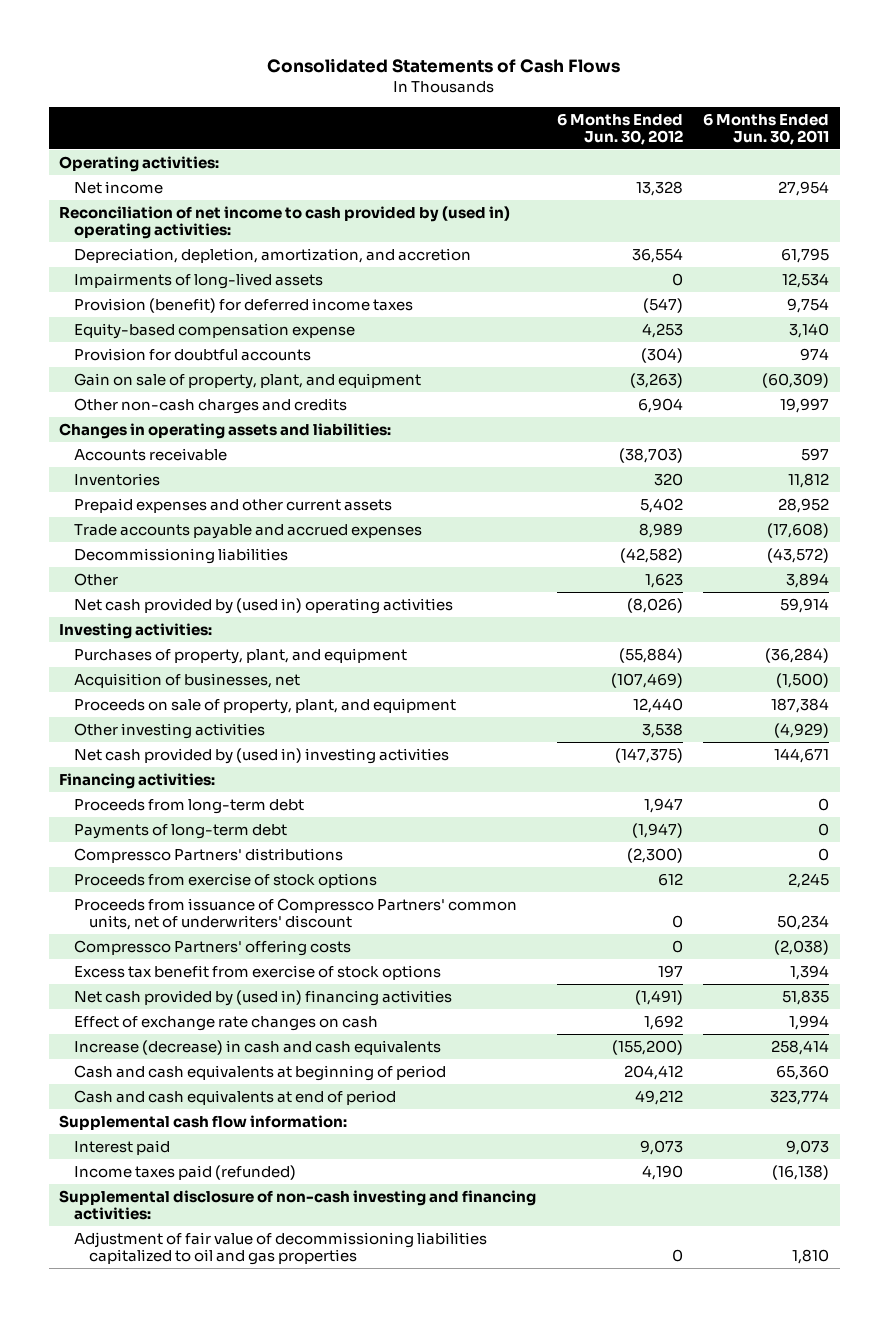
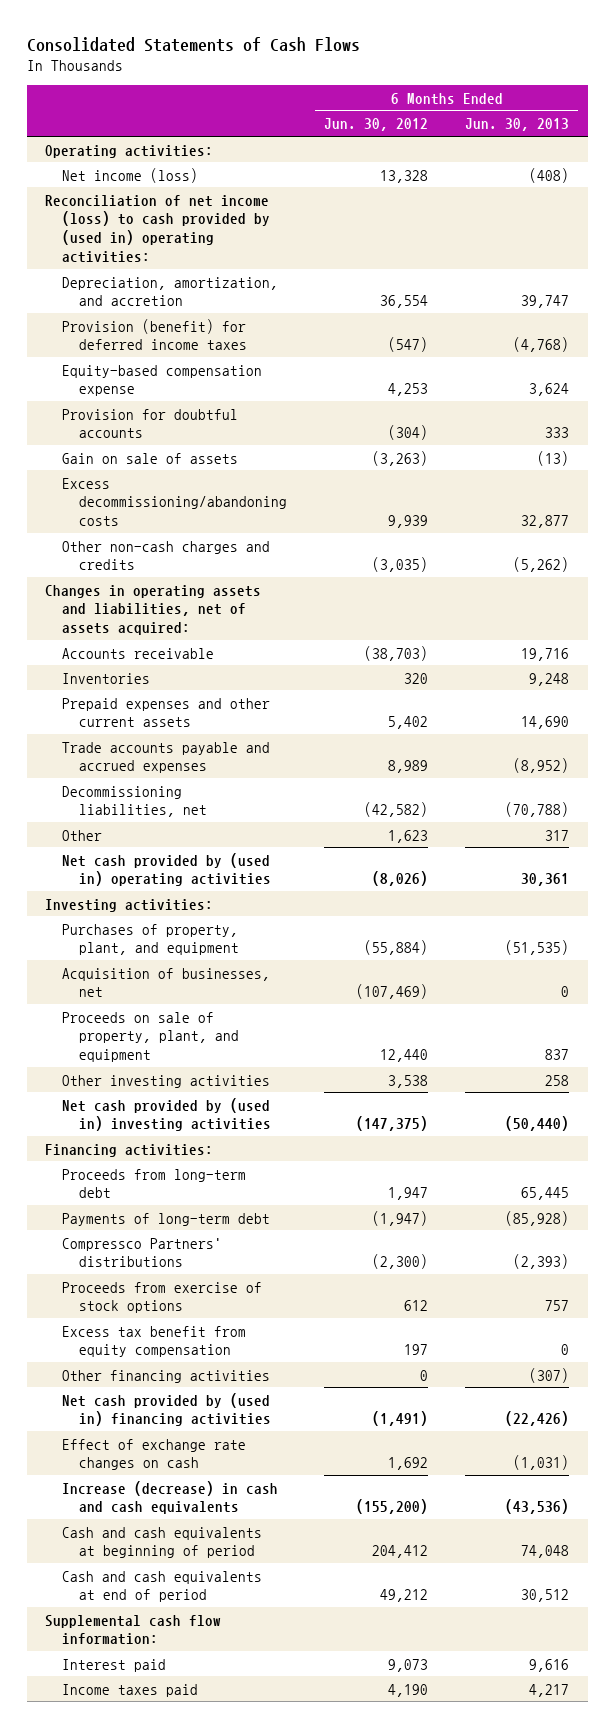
[703,112,830,145] 6 Months Ended Jun. 30, 2011 -> none
none -> [465,118,570,132] Jun. 30, 2013
[74,273,324,290] Impairments of long-lived assets -> none
[74,181,164,195] Net income -> [62,167,199,183] Net income (loss)
[59,206,511,240] Reconciliation of net income to cash provided by (used in) operating activities: -> [45,194,271,264] Reconciliation of net income (loss) to cash provided by (used in) operating activities:
[74,248,472,264] Depreciation, depletion, amortization, and accretion -> [62,276,279,307] Depreciation, amortization, and accretion
[74,373,422,390] Gain on sale of property, plant, and equipment -> [62,452,239,464] Gain on sale of assets
none -> [62,477,288,527] Excess decommissioning/abandoning costs
[637,398,683,414] 6,904 -> [372,557,429,573] (3,035)
[59,423,392,440] Changes in operating assets and liabilities: -> [45,584,262,636] Changes in operating assets and liabilities, net of assets acquired:
[74,548,289,565] Decommissioning liabilities -> [62,785,208,818] Decommissioning liabilities, net
[74,898,518,931] Proceeds from issuance of Compressco Partners' common units, net of underwriters' discount -> none
[74,940,352,957] Compressco Partners' offering costs -> none
[74,965,442,981] Excess tax benefit from exercise of stock options -> [62,1325,247,1358] Excess tax benefit from equity compensation
none -> [62,1369,271,1383] Other financing activities
[59,1190,537,1221] Supplemental disclosure of non-cash investing and financing activities: -> none
[74,1232,488,1266] Adjustment of fair value of decommissioning liabilities capitalized to oil and gas properties -> none
[74,1165,297,1181] Income taxes paid (refunded) -> [62,1683,199,1697] Income taxes paid

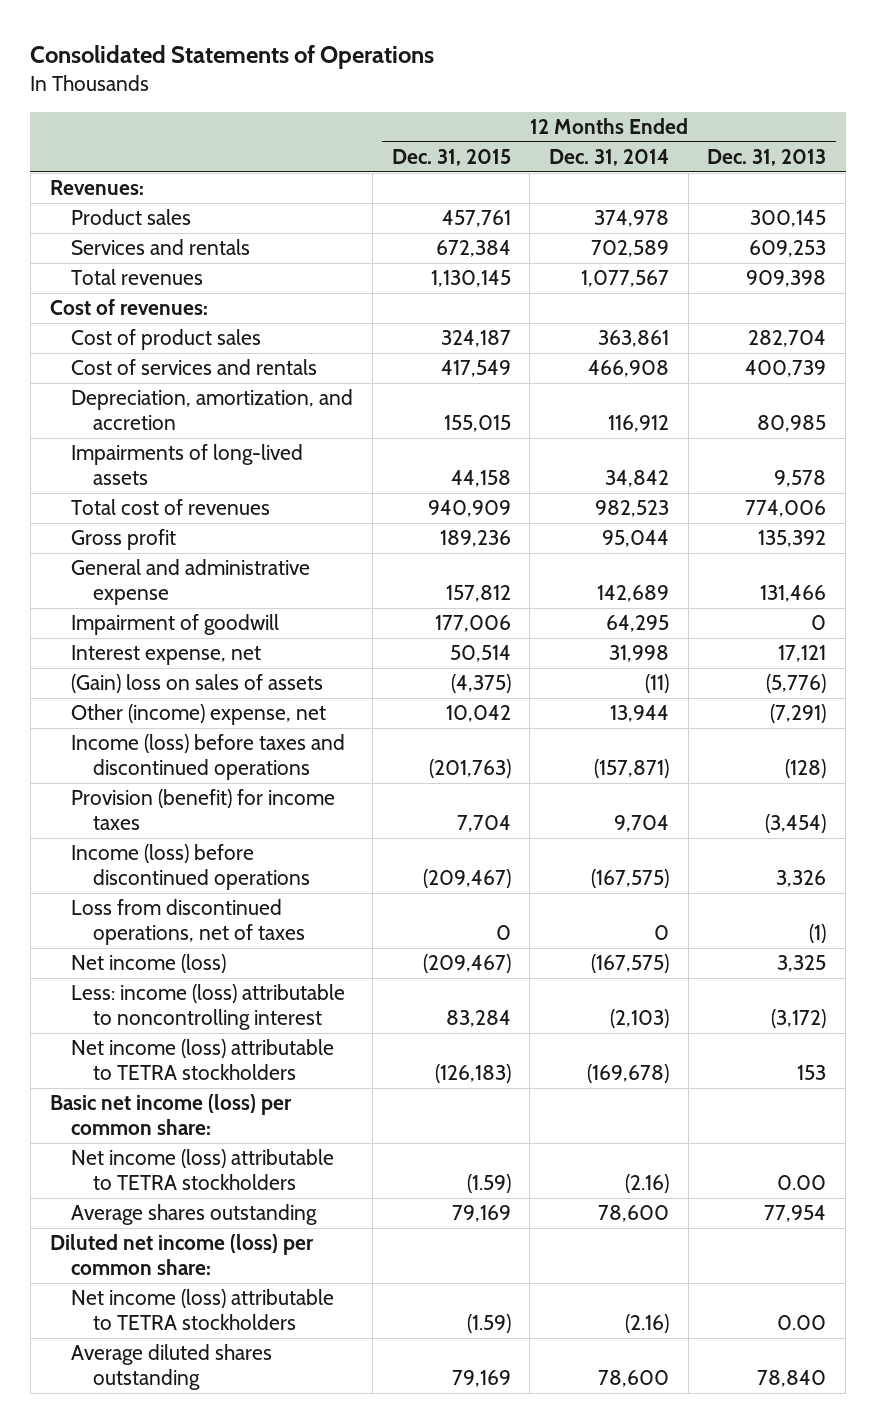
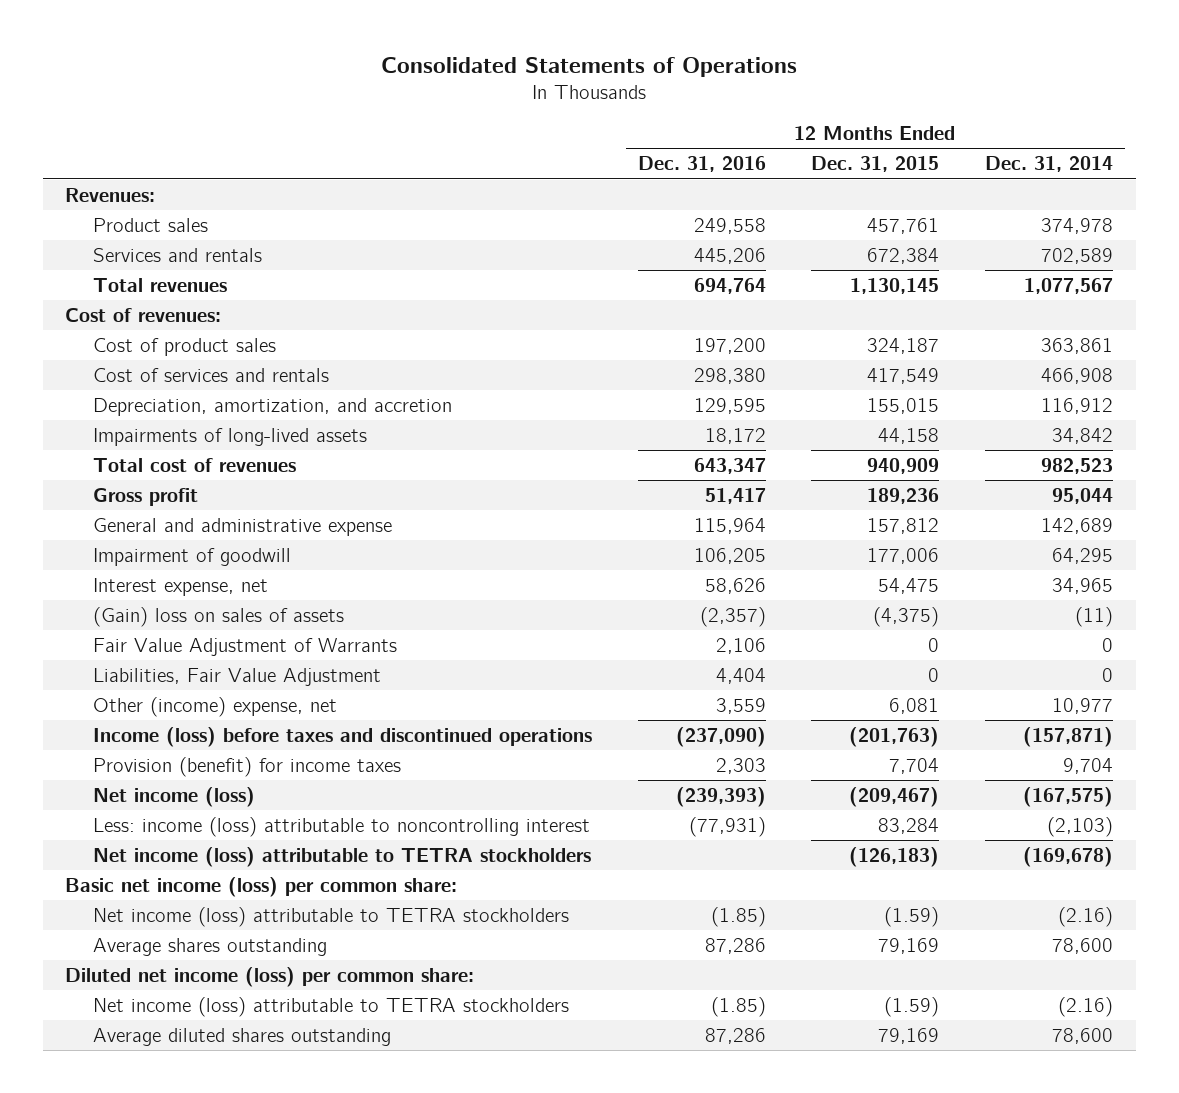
[707,149,827,167] Dec. 31, 2013 -> none
none -> [637,156,766,173] Dec. 31, 2016
[449,645,511,663] 50,514 -> [878,577,940,594] 54,475
[609,645,670,663] 31,998 -> [1052,577,1114,594] 34,965
none -> [92,637,397,656] Fair Value Adjustment of Warrants
none -> [92,667,381,686] Liabilities, Fair Value Adjustment
[445,705,511,723] 10,042 -> [889,697,940,714] 6,081
[610,705,670,723] 13,944 -> [1052,697,1114,714] 10,977
[71,844,311,891] Income (loss) before discontinued operations -> none
[71,899,306,946] Loss from discontinued operations, net of taxes -> none

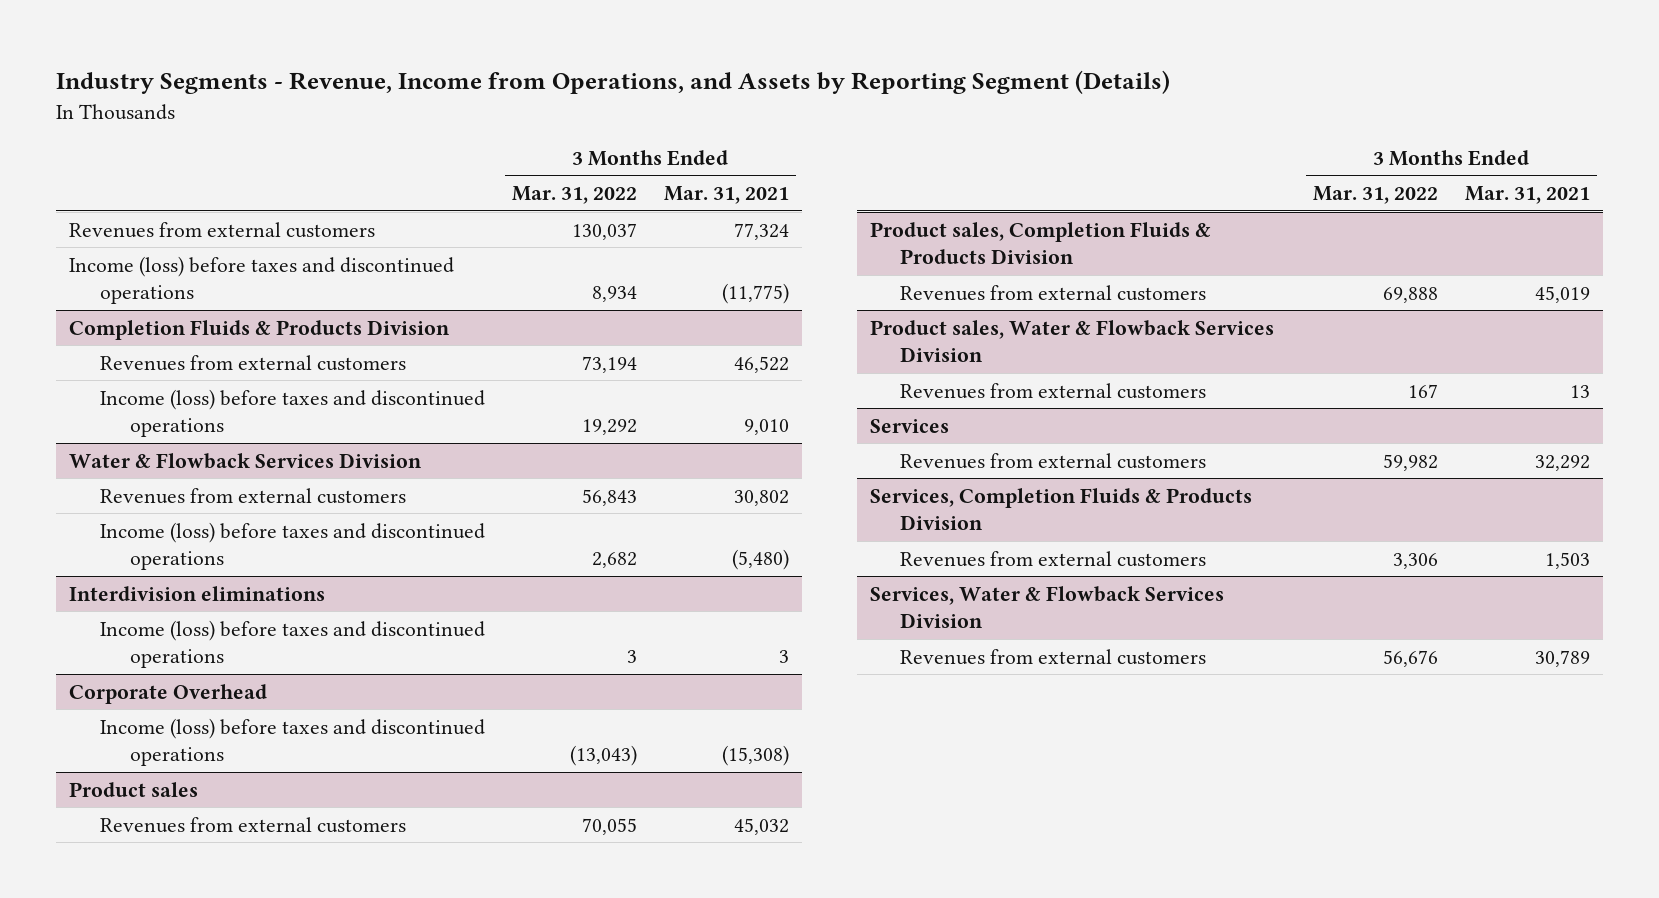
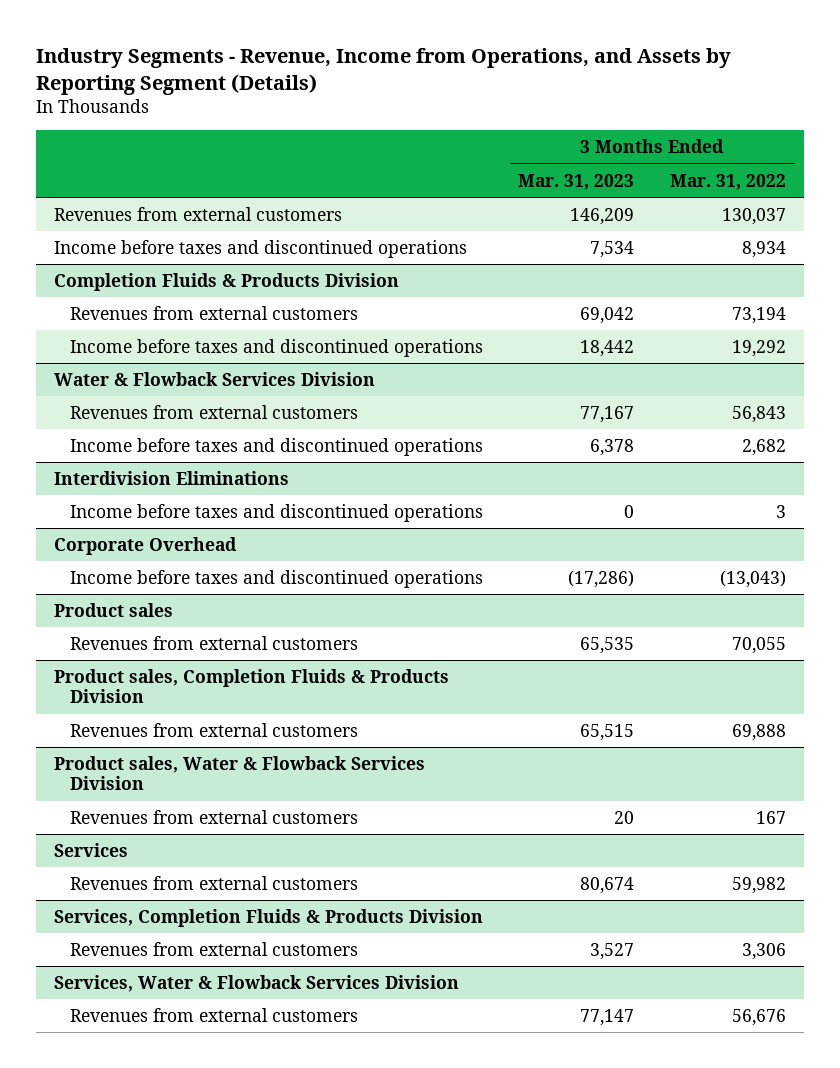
[663,186,789,205] Mar. 31, 2021 -> none
none -> [518,173,635,190] Mar. 31, 2023
[69,255,455,305] Income (loss) before taxes and discontinued operations -> [53,239,467,258] Income before taxes and discontinued operations
[99,388,485,438] Income (loss) before taxes and discontinued operations -> [69,338,483,357] Income before taxes and discontinued operations
[99,521,485,571] Income (loss) before taxes and discontinued operations -> [69,437,483,456] Income before taxes and discontinued operations
[69,585,326,601] Interdivision eliminations -> [53,470,289,485] Interdivision Eliminations
[99,619,485,669] Income (loss) before taxes and discontinued operations -> [69,503,483,522] Income before taxes and discontinued operations
[99,717,485,767] Income (loss) before taxes and discontinued operations -> [69,569,483,588] Income before taxes and discontinued operations

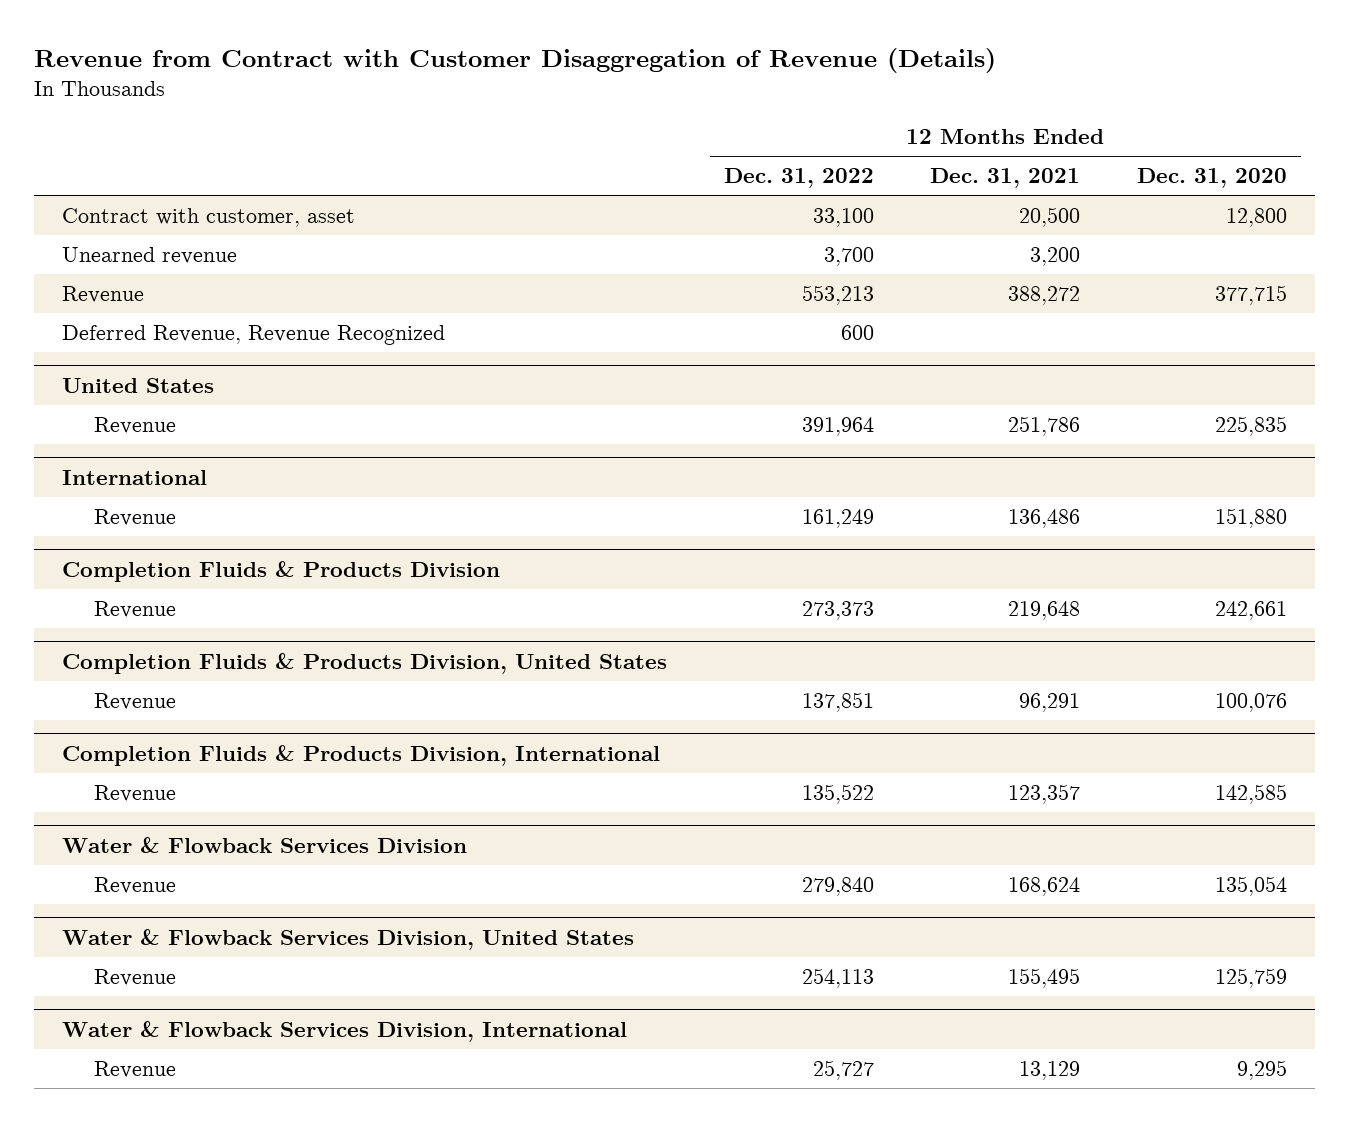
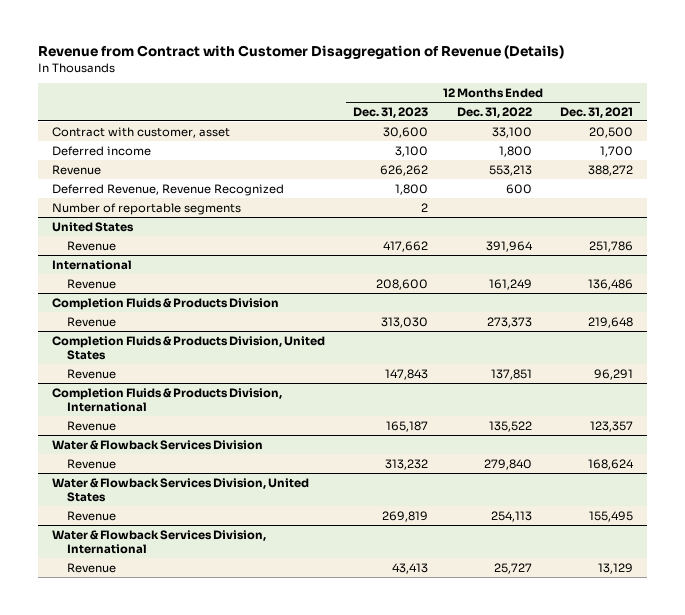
[1136,168,1287,189] Dec. 31, 2020 -> none
none -> [353,106,429,118] Dec. 31, 2023
[62,246,238,264] Unearned revenue -> none
none -> [52,145,152,156] Deferred income
none -> [52,202,242,215] Number of reportable segments

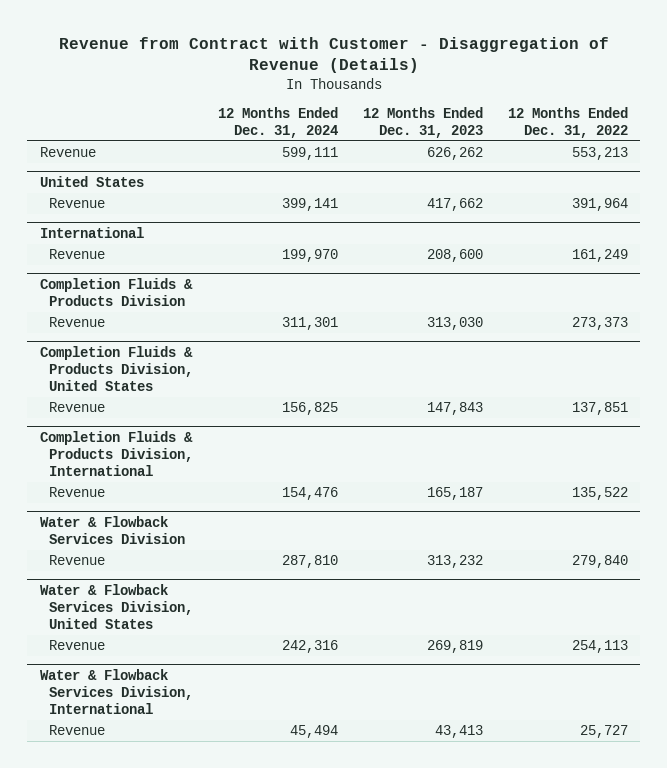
[38,45,565,60] Revenue from Contract with Customer Disaggregation of Revenue (Details) -> [58,36,609,74] Revenue from Contract with Customer - Disaggregation of Revenue (Details)
[559,106,633,118] Dec. 31, 2021 -> none
none -> [218,107,339,138] 12 Months Ended Dec. 31, 2024
[52,126,231,138] Contract with customer, asset -> none
[52,145,152,156] Deferred income -> none
[52,183,285,196] Deferred Revenue, Revenue Recognized -> none
[52,202,242,215] Number of reportable segments -> none

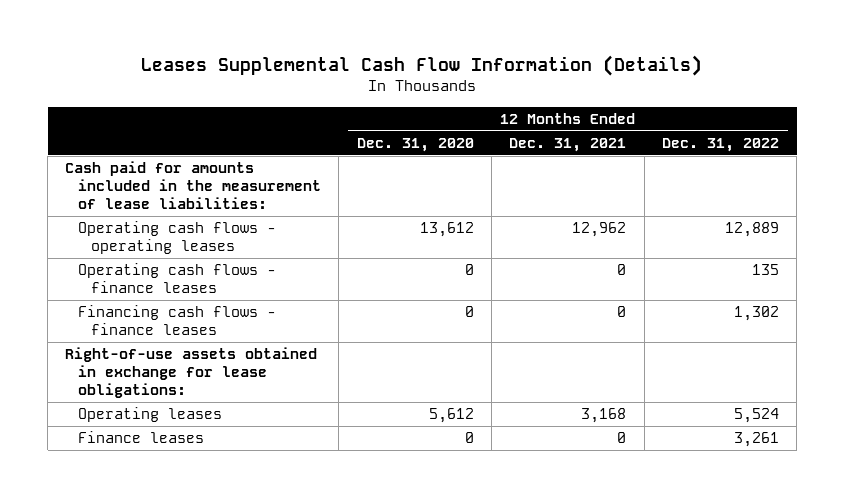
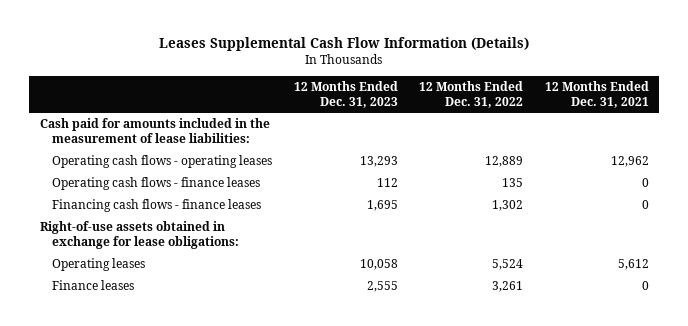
[356,138,474,153] Dec. 31, 2020 -> none
none -> [293,80,398,108] 12 Months Ended Dec. 31, 2023
[581,408,627,424] 3,168 -> [617,259,649,271] 5,612

